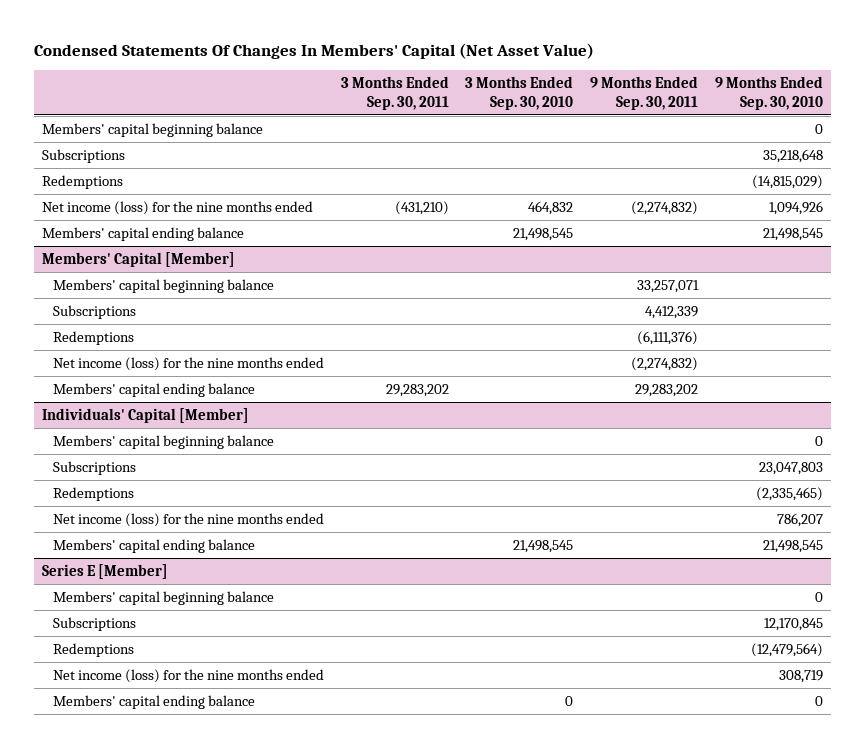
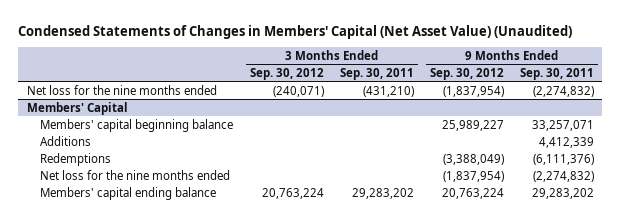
[33,42,594,59] Condensed Statements Of Changes In Members' Capital (Net Asset Value) -> [18,24,573,39] Condensed Statements of Changes in Members' Capital (Net Asset Value) (Unaudited)
[465,76,574,110] 3 Months Ended Sep. 30, 2010 -> none
[714,76,823,110] 9 Months Ended Sep. 30, 2010 -> none
none -> [249,67,324,80] Sep. 30, 2012
none -> [429,67,504,80] Sep. 30, 2012
[42,122,264,137] Members' capital beginning balance -> none
[42,148,126,163] Subscriptions -> none
[42,174,124,189] Redemptions -> none
[42,226,245,241] Members' capital ending balance -> none
[42,200,314,215] Net income (loss) for the nine months ended -> [26,84,217,95] Net loss for the nine months ended
[42,251,236,267] Members' Capital [Member] -> [26,101,128,115] Members' Capital
[52,304,136,319] Subscriptions -> [40,135,92,146] Additions
[52,356,324,371] Net income (loss) for the nine months ended -> [40,169,231,180] Net loss for the nine months ended
[42,407,250,423] Individuals' Capital [Member] -> none
[52,434,274,449] Members' capital beginning balance -> none
[52,460,136,475] Subscriptions -> none
[52,486,134,501] Redemptions -> none
[52,512,324,527] Net income (loss) for the nine months ended -> none
[52,538,255,553] Members' capital ending balance -> none
[42,563,169,579] Series E [Member] -> none
[52,590,274,605] Members' capital beginning balance -> none
[52,616,136,631] Subscriptions -> none
[52,642,134,657] Redemptions -> none
[52,668,324,683] Net income (loss) for the nine months ended -> none
[52,694,255,709] Members' capital ending balance -> none

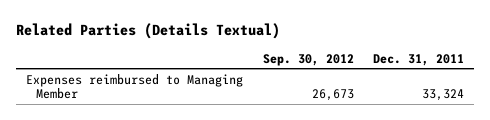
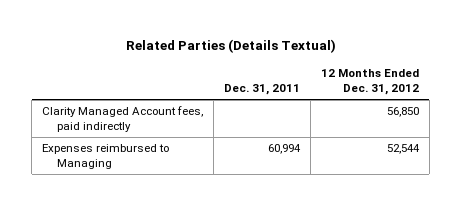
[262,53,354,66] Sep. 30, 2012 -> none
none -> [320,69,419,95] 12 Months Ended Dec. 31, 2012
none -> [42,106,204,133] Clarity Managed Account fees, paid indirectly
[25,73,243,100] Expenses reimbursed to Managing Member -> [42,144,170,170] Expenses reimbursed to Managing
[422,89,465,102] 33,324 -> [268,144,302,155] 60,994

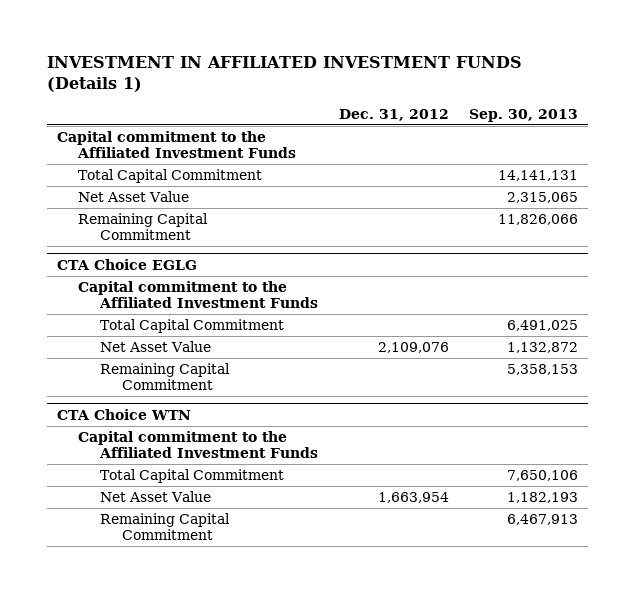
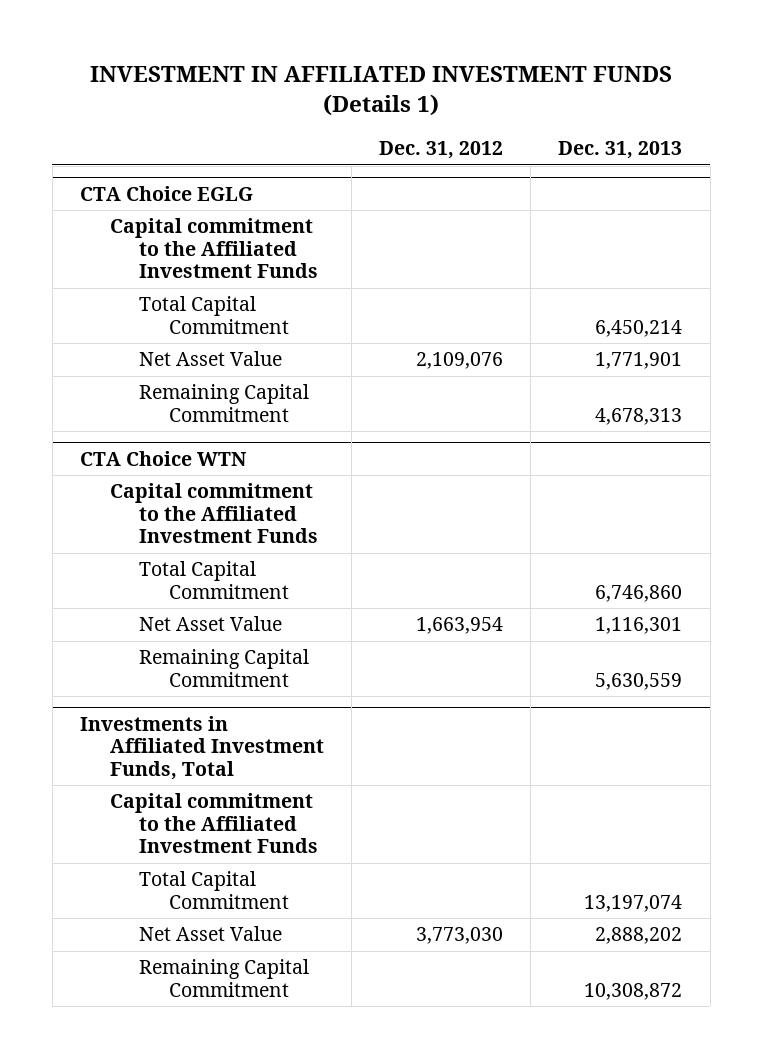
[469,108,579,122] Sep. 30, 2013 -> none
none -> [558,141,683,160] Dec. 31, 2013
[56,131,297,158] Capital commitment to the Affiliated Investment Funds -> none
[78,169,263,184] Total Capital Commitment -> none
[78,191,190,203] Net Asset Value -> none
[78,213,209,240] Remaining Capital Commitment -> none
none -> [79,715,324,780] Investments in Affiliated Investment Funds, Total
none -> [109,793,319,854] Capital commitment to the Affiliated Investment Funds
none -> [139,871,290,909] Total Capital Commitment
none -> [139,926,283,942] Net Asset Value
none -> [139,959,310,997] Remaining Capital Commitment

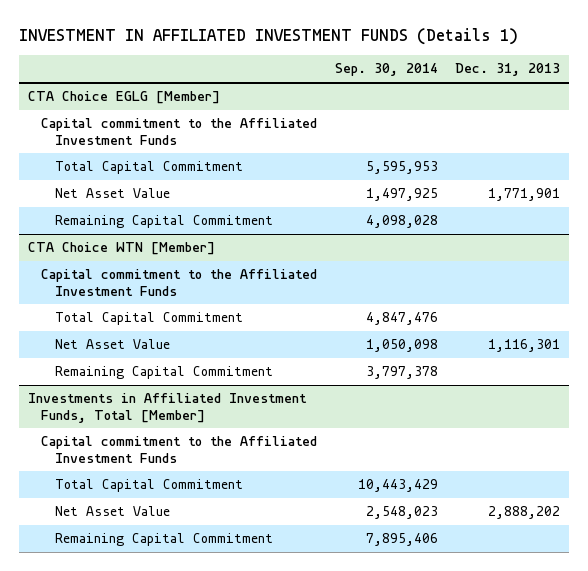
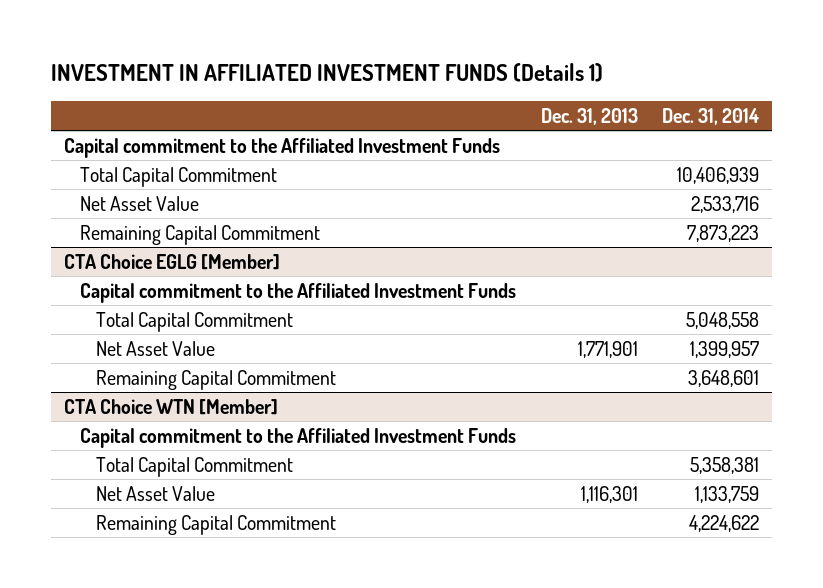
[334,63,438,77] Sep. 30, 2014 -> none
none -> [662,107,760,125] Dec. 31, 2014
none -> [63,137,500,158] Capital commitment to the Affiliated Investment Funds
none -> [80,166,278,187] Total Capital Commitment
none -> [80,195,200,211] Net Asset Value
none -> [80,224,321,245] Remaining Capital Commitment
[27,393,307,423] Investments in Affiliated Investment Funds, Total [Member] -> none
[41,436,318,463] Capital commitment to the Affiliated Investment Funds -> none
[55,479,244,493] Total Capital Commitment -> none
[55,506,171,517] Net Asset Value -> none
[55,533,274,547] Remaining Capital Commitment -> none

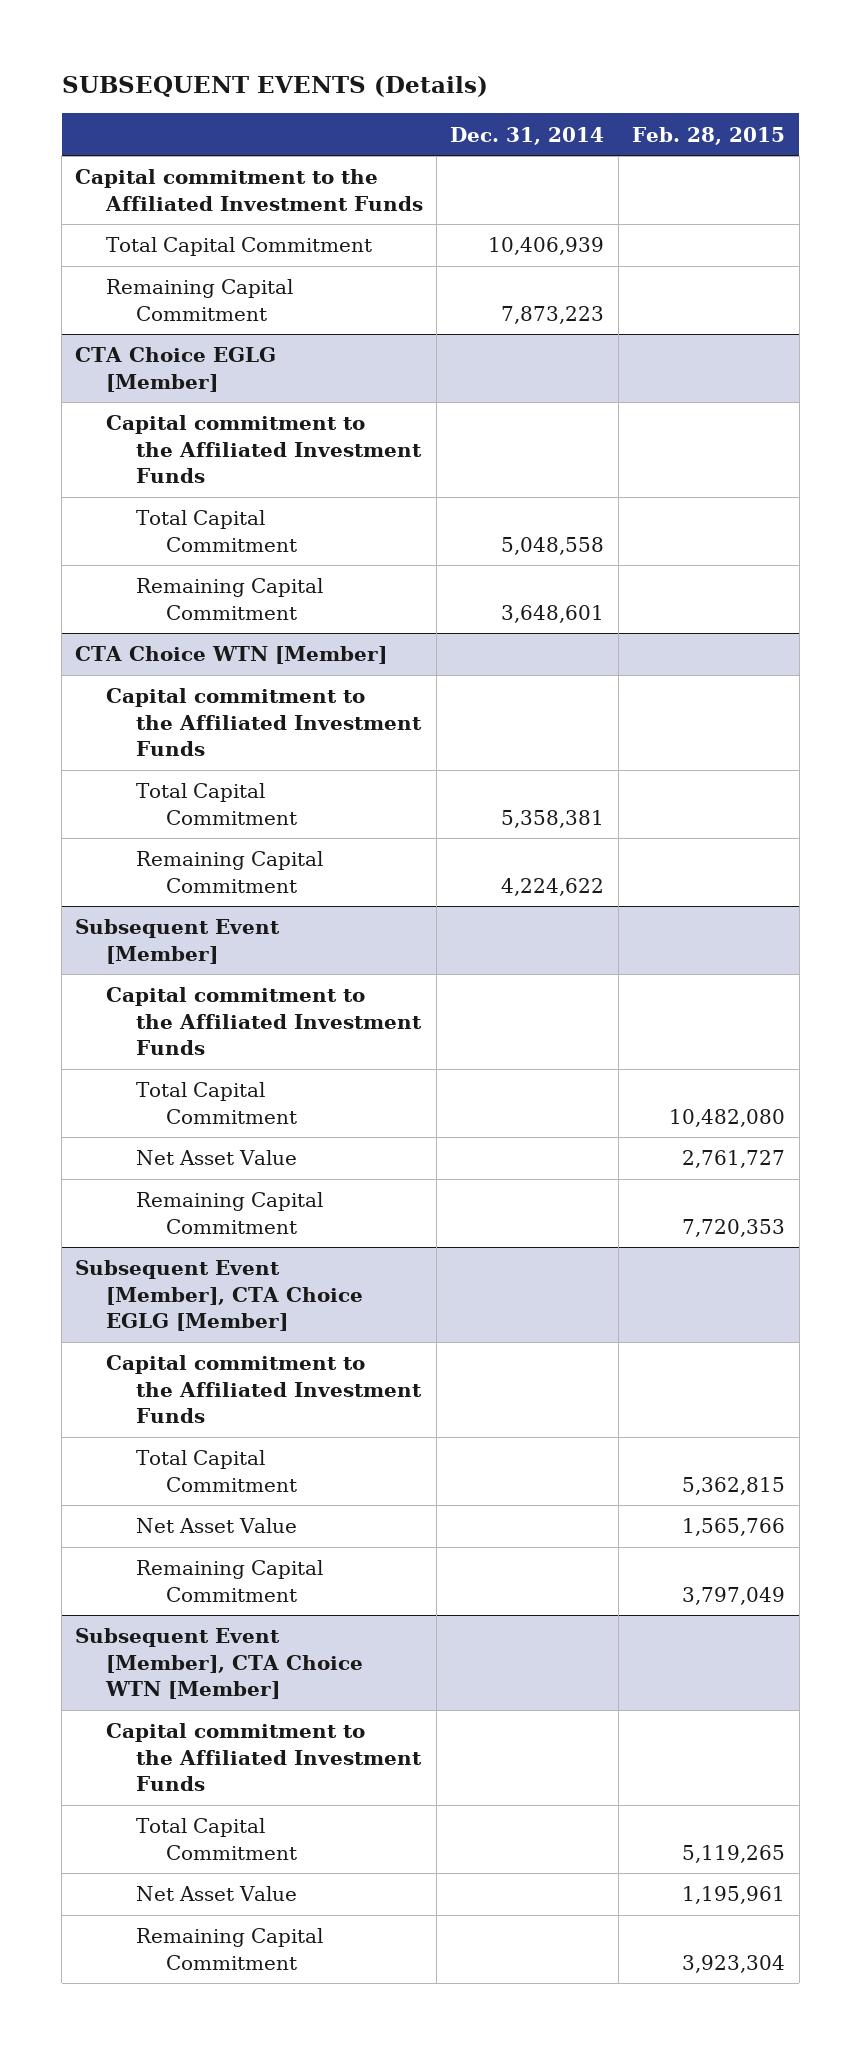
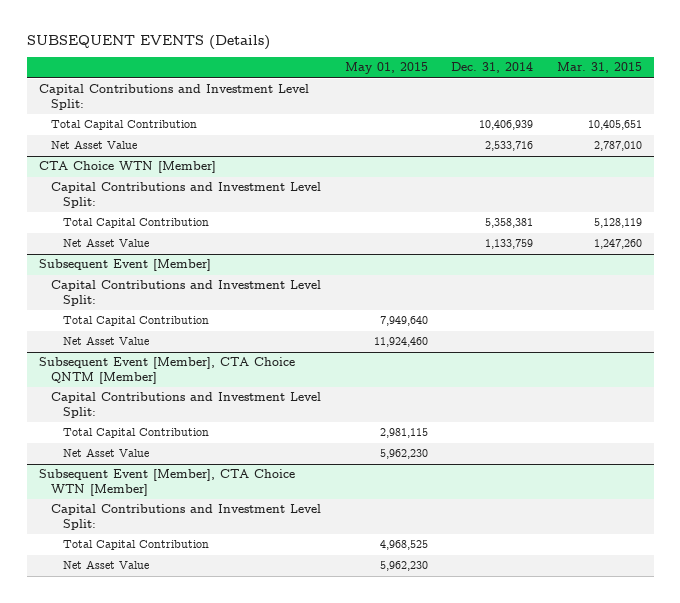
[632,126,786,145] Feb. 28, 2015 -> none
none -> [344,62,428,75] May 01, 2015
none -> [556,62,642,74] Mar. 31, 2015
[75,169,423,211] Capital commitment to the Affiliated Investment Funds -> none
[105,279,293,321] Remaining Capital Commitment -> none
[75,347,277,392] CTA Choice EGLG [Member] -> none
[105,415,422,483] Capital commitment to the Affiliated Investment Funds -> none
[135,510,297,552] Total Capital Commitment -> none
[135,578,323,620] Remaining Capital Commitment -> none
none -> [38,84,309,110] Capital Contributions and Investment Level Split:
[105,237,372,257] Total Capital Commitment -> [50,120,197,131] Total Capital Contribution
none -> [50,140,137,150] Net Asset Value
[105,688,422,756] Capital commitment to the Affiliated Investment Funds -> none
[135,851,323,893] Remaining Capital Commitment -> none
none -> [50,182,321,208] Capital Contributions and Investment Level Split:
[135,783,297,825] Total Capital Commitment -> [63,218,210,229] Total Capital Contribution
none -> [63,238,150,248] Net Asset Value
[105,987,422,1055] Capital commitment to the Affiliated Investment Funds -> none
none -> [50,280,321,306] Capital Contributions and Investment Level Split:
[135,1082,297,1124] Total Capital Commitment -> [63,316,210,327] Total Capital Contribution
[135,1192,323,1234] Remaining Capital Commitment -> none
[105,1355,422,1423] Capital commitment to the Affiliated Investment Funds -> none
[75,1260,363,1331] Subsequent Event [Member], CTA Choice EGLG [Member] -> [38,357,295,384] Subsequent Event [Member], CTA Choice QNTM [Member]
none -> [50,392,321,418] Capital Contributions and Investment Level Split:
[135,1450,297,1492] Total Capital Commitment -> [63,428,210,439] Total Capital Contribution
[135,1560,323,1602] Remaining Capital Commitment -> none
[105,1723,422,1791] Capital commitment to the Affiliated Investment Funds -> none
none -> [50,504,321,530] Capital Contributions and Investment Level Split:
[135,1818,297,1860] Total Capital Commitment -> [63,540,210,551] Total Capital Contribution
[135,1928,323,1970] Remaining Capital Commitment -> none

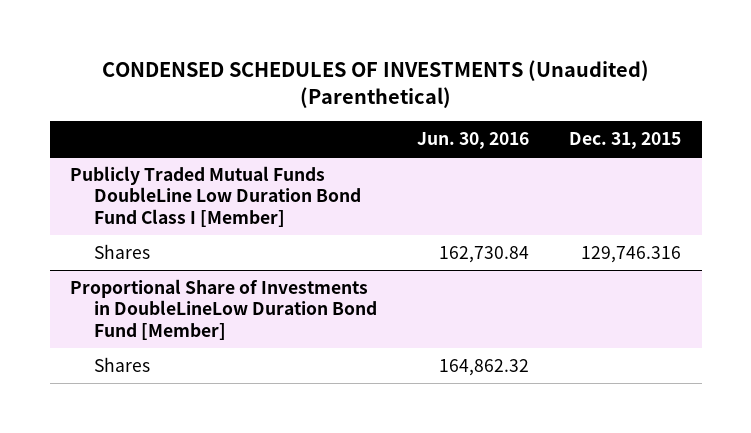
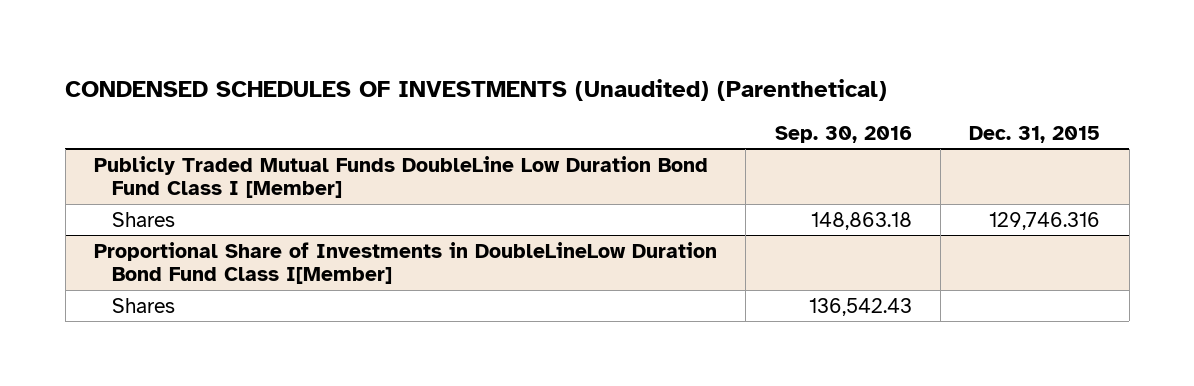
[417,132,530,150] Jun. 30, 2016 -> none
none -> [774,125,912,143] Sep. 30, 2016
[69,278,377,340] Proportional Share of Investments in DoubleLineLow Duration Bond Fund [Member] -> [93,241,717,285] Proportional Share of Investments in DoubleLineLow Duration Bond Fund Class I[Member]

